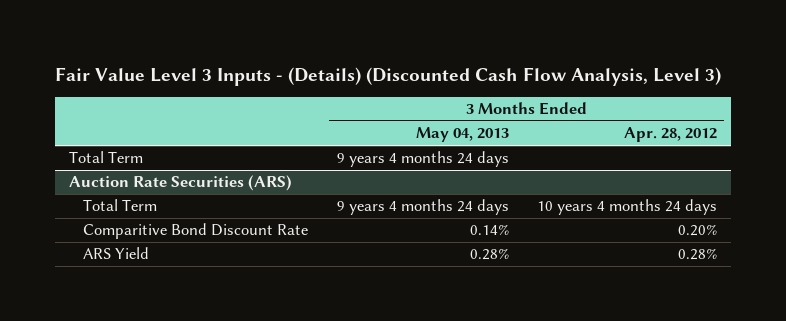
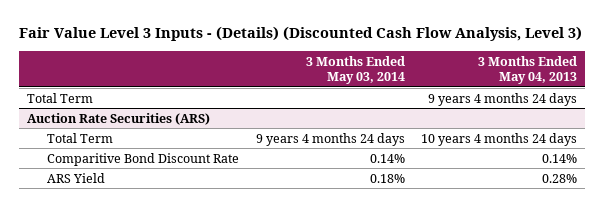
[624,127,718,143] Apr. 28, 2012 -> none
none -> [305,55,405,84] 3 Months Ended May 03, 2014
[336,199,509,216] 9 years 4 months 24 days -> [421,132,578,146] 10 years 4 months 24 days

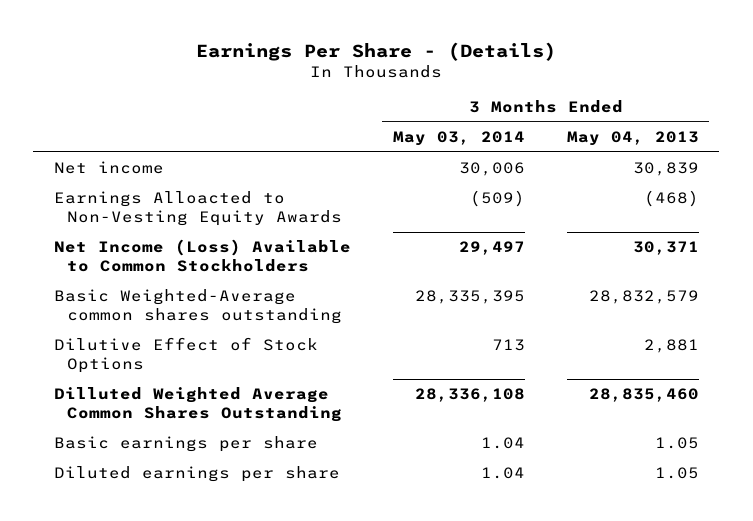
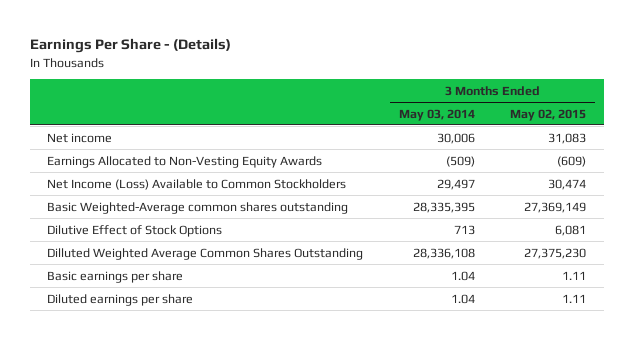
[566,131,699,147] May 04, 2013 -> none
none -> [510,108,587,121] May 02, 2015
[54,191,342,227] Earnings Alloacted to Non-Vesting Equity Awards -> [47,155,323,168] Earnings Allocated to Non-Vesting Equity Awards

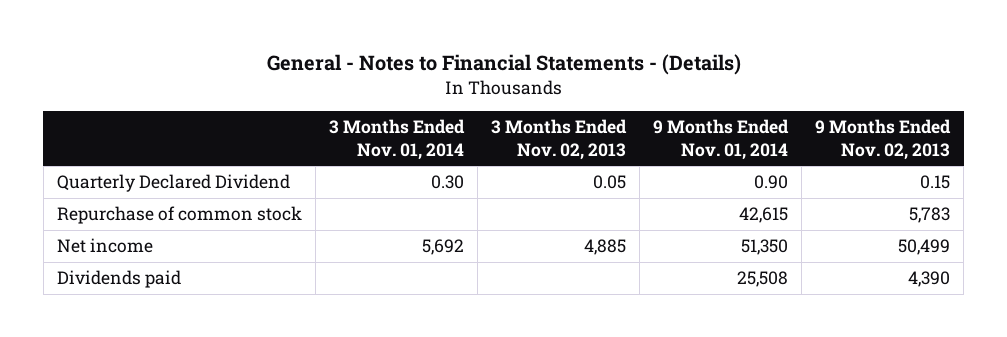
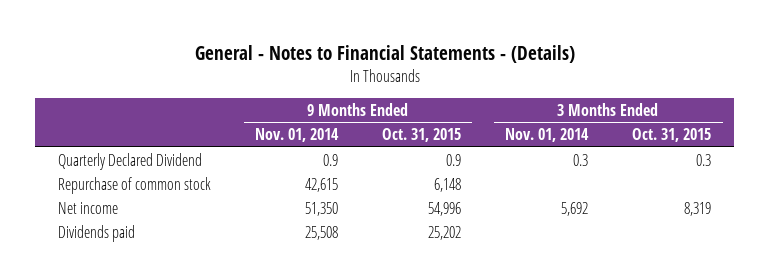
[491,119,628,160] 3 Months Ended Nov. 02, 2013 -> none
[815,119,952,160] 9 Months Ended Nov. 02, 2013 -> none
none -> [382,128,462,143] Oct. 31, 2015
none -> [632,128,712,143] Oct. 31, 2015
[431,175,465,190] 0.30 -> [573,153,589,166] 0.3
[754,175,789,190] 0.90 -> [322,153,338,166] 0.9

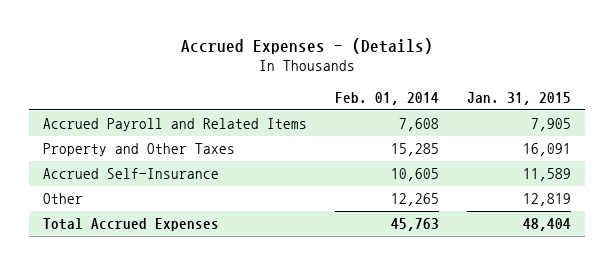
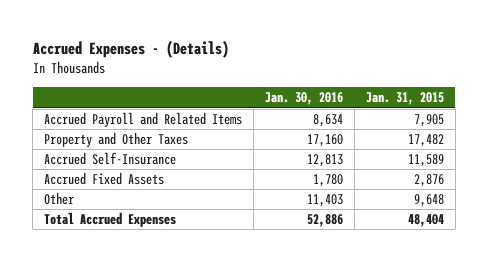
[335,91,440,105] Feb. 01, 2014 -> none
none -> [265,92,344,106] Jan. 30, 2016
[523,143,572,157] 16,091 -> [407,134,444,148] 17,482
none -> [44,172,165,186] Accrued Fixed Assets
[523,193,572,207] 12,819 -> [413,194,444,208] 9,648

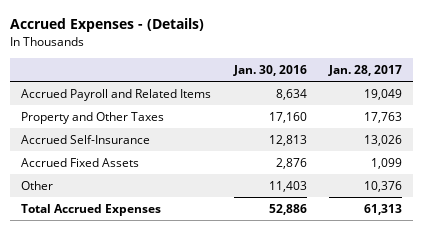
[365,92,444,106] Jan. 31, 2015 -> none
none -> [328,64,403,76] Jan. 28, 2017
[313,174,344,188] 1,780 -> [275,158,307,170] 2,876

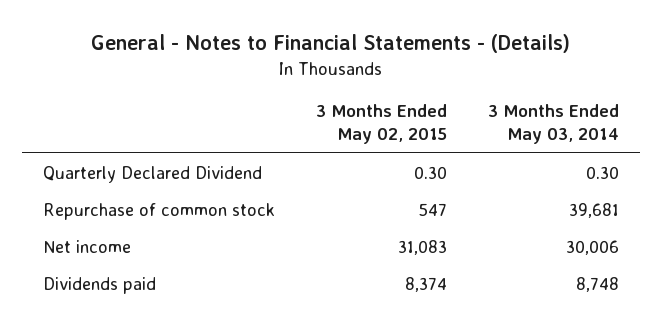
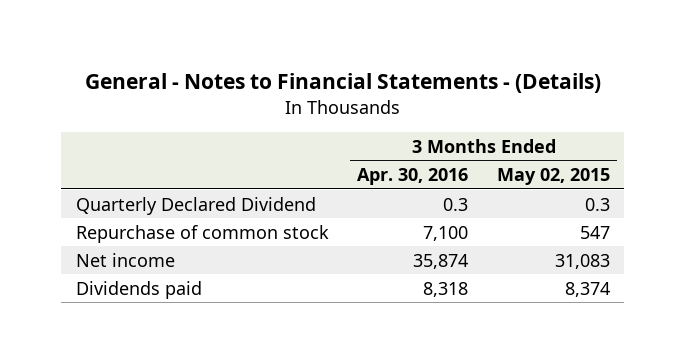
[488,104,620,145] 3 Months Ended May 03, 2014 -> none
none -> [357,168,469,186] Apr. 30, 2016
[414,165,448,179] 0.30 -> [585,197,611,211] 0.3

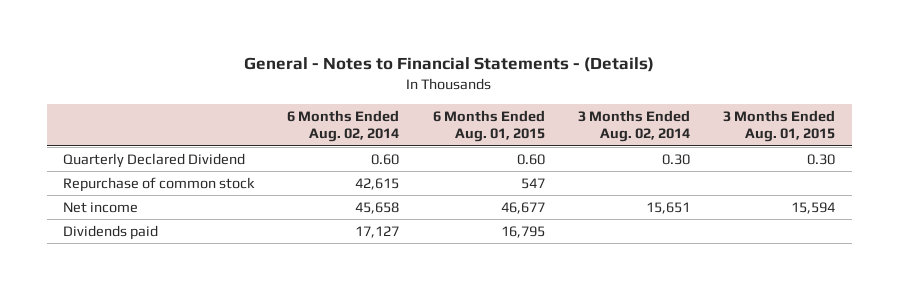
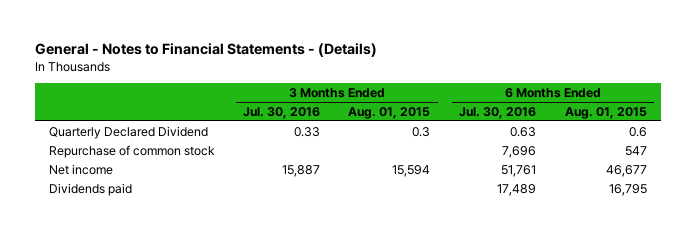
[287,109,400,143] 6 Months Ended Aug. 02, 2014 -> none
[577,109,690,143] 3 Months Ended Aug. 02, 2014 -> none
none -> [242,106,320,119] Jul. 30, 2016
none -> [459,106,537,119] Jul. 30, 2016
[516,153,545,165] 0.60 -> [628,126,647,137] 0.6
[807,153,836,165] 0.30 -> [412,126,431,137] 0.3

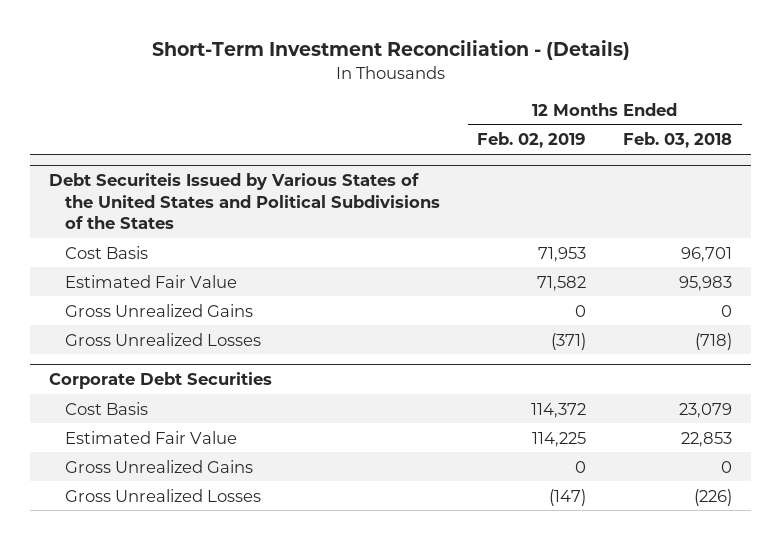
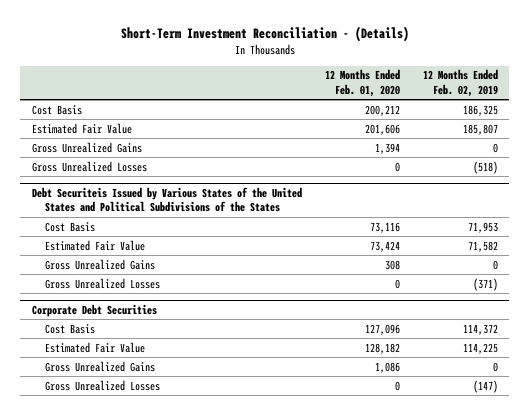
[623,132,733,149] Feb. 03, 2018 -> none
none -> [324,69,400,98] 12 Months Ended Feb. 01, 2020
none -> [31,104,82,115] Cost Basis
none -> [31,122,132,134] Estimated Fair Value
none -> [31,141,142,153] Gross Unrealized Gains
none -> [31,160,147,172] Gross Unrealized Losses

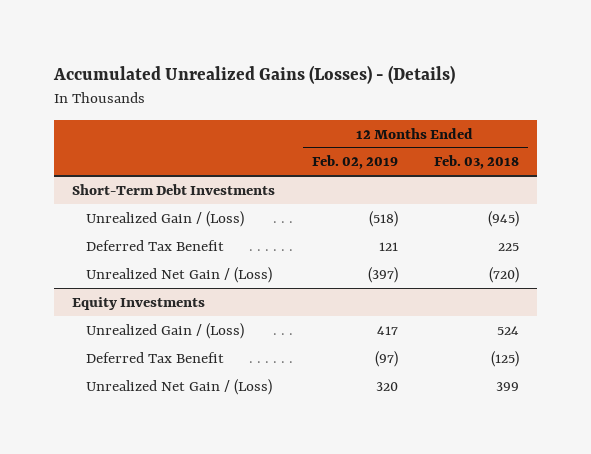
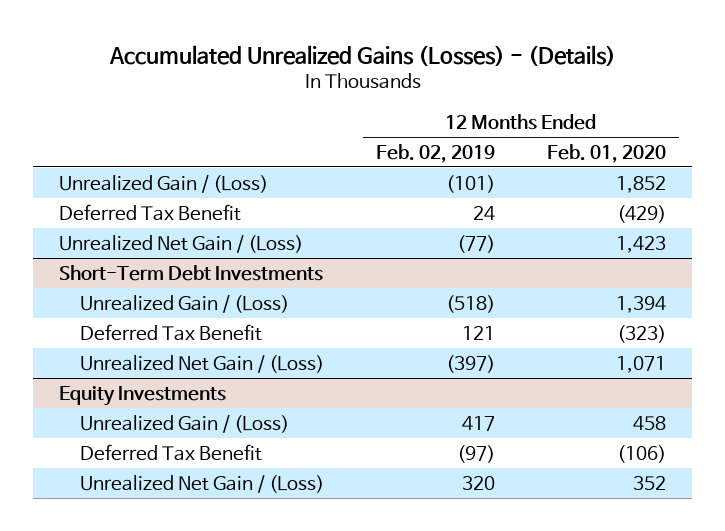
[434,155,520,170] Feb. 03, 2018 -> none
none -> [547,143,667,163] Feb. 01, 2020
none -> [59,174,269,193] Unrealized Gain / (Loss)
none -> [59,203,242,221] Deferred Tax Benefit
none -> [59,234,304,253] Unrealized Net Gain / (Loss)

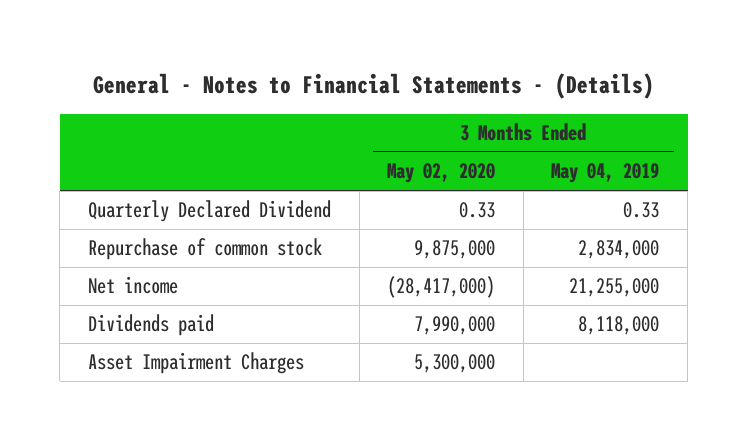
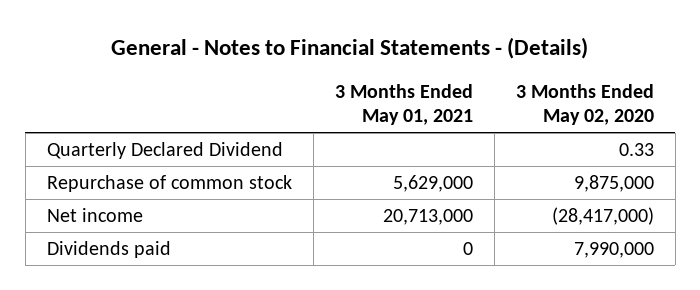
[551,163,660,184] May 04, 2019 -> none
none -> [334,83,473,125] 3 Months Ended May 01, 2021
[88,352,305,375] Asset Impairment Charges -> none

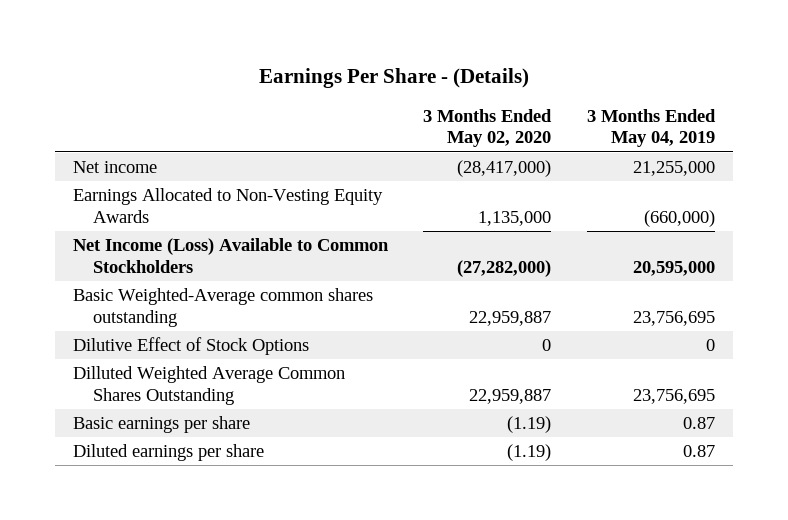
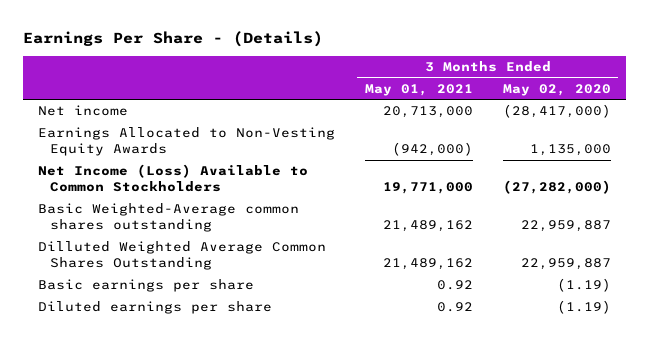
[587,108,717,148] 3 Months Ended May 04, 2019 -> none
none -> [364,83,473,96] May 01, 2021
[72,337,309,356] Dilutive Effect of Stock Options -> none

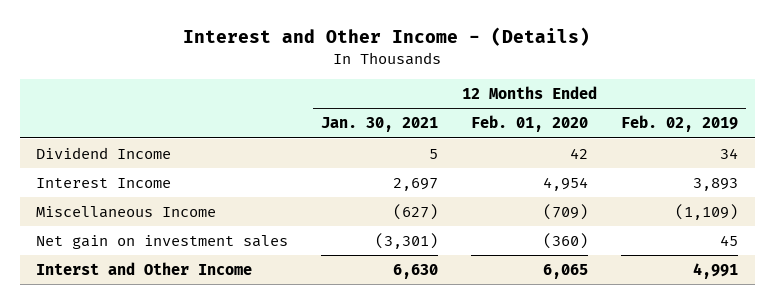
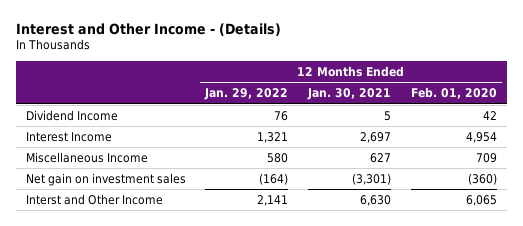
[621,115,739,133] Feb. 02, 2019 -> none
none -> [204,88,289,101] Jan. 29, 2022
[393,203,439,220] (627) -> [370,152,392,163] 627
[543,203,589,220] (709) -> [475,152,497,163] 709

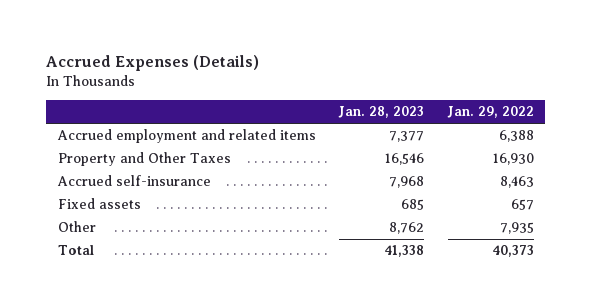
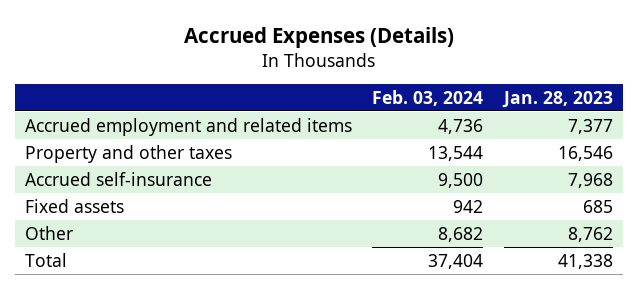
[446,106,534,119] Jan. 29, 2022 -> none
none -> [372,89,484,106] Feb. 03, 2024
[57,152,231,167] Property and Other Taxes -> [25,144,233,163] Property and other taxes

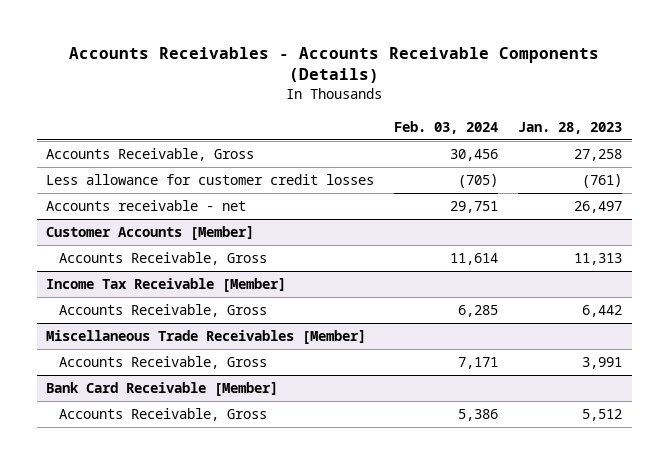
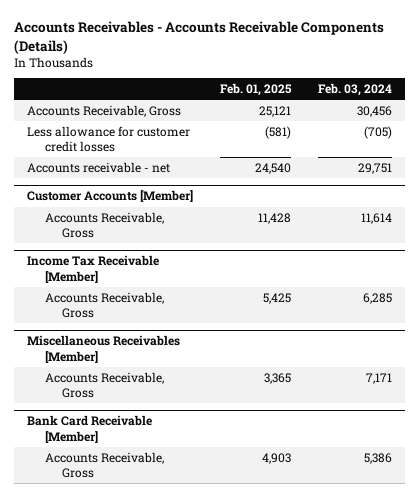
[517,121,622,134] Jan. 28, 2023 -> none
none -> [220,83,293,97] Feb. 01, 2025
[46,330,367,345] Miscellaneous Trade Receivables [Member] -> [27,335,181,363] Miscellaneous Receivables [Member]

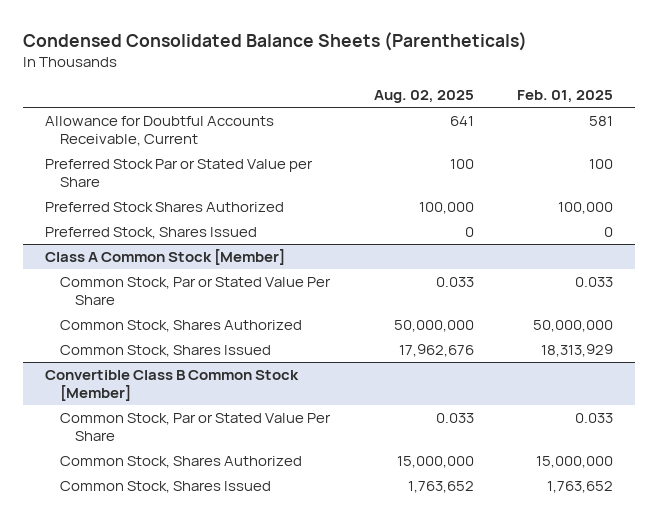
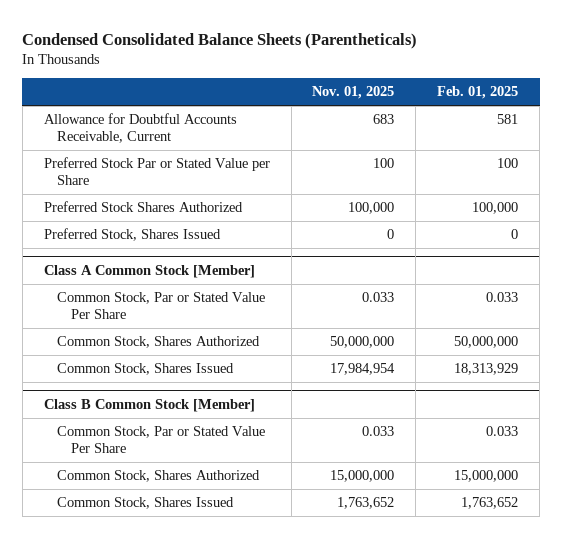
[373,90,474,104] Aug. 02, 2025 -> none
none -> [312,86,395,100] Nov. 01, 2025
[44,370,299,401] Convertible Class B Common Stock [Member] -> [43,398,255,412] Class B Common Stock [Member]

